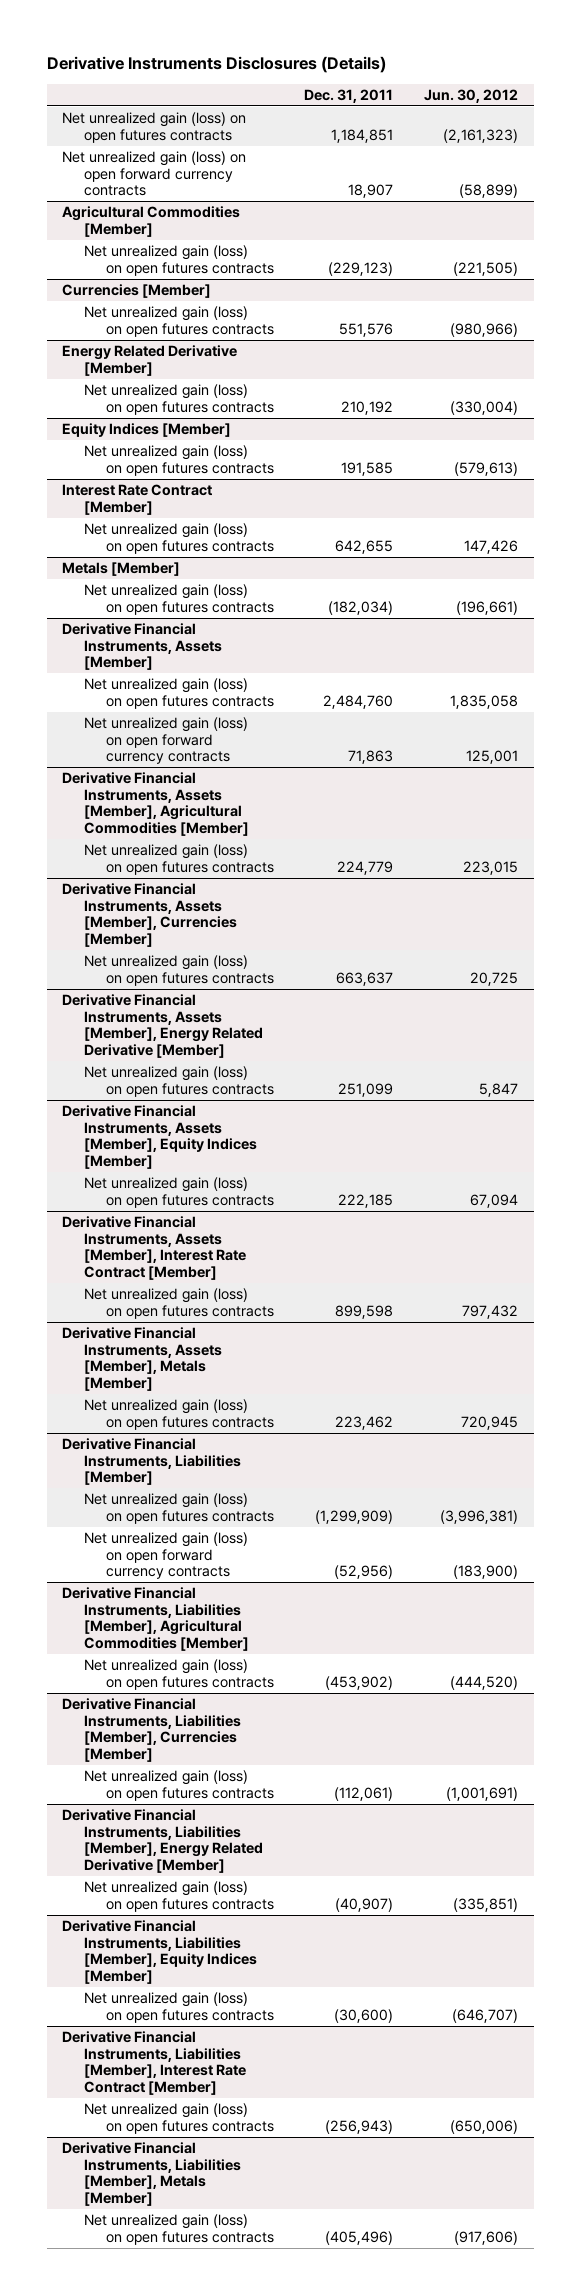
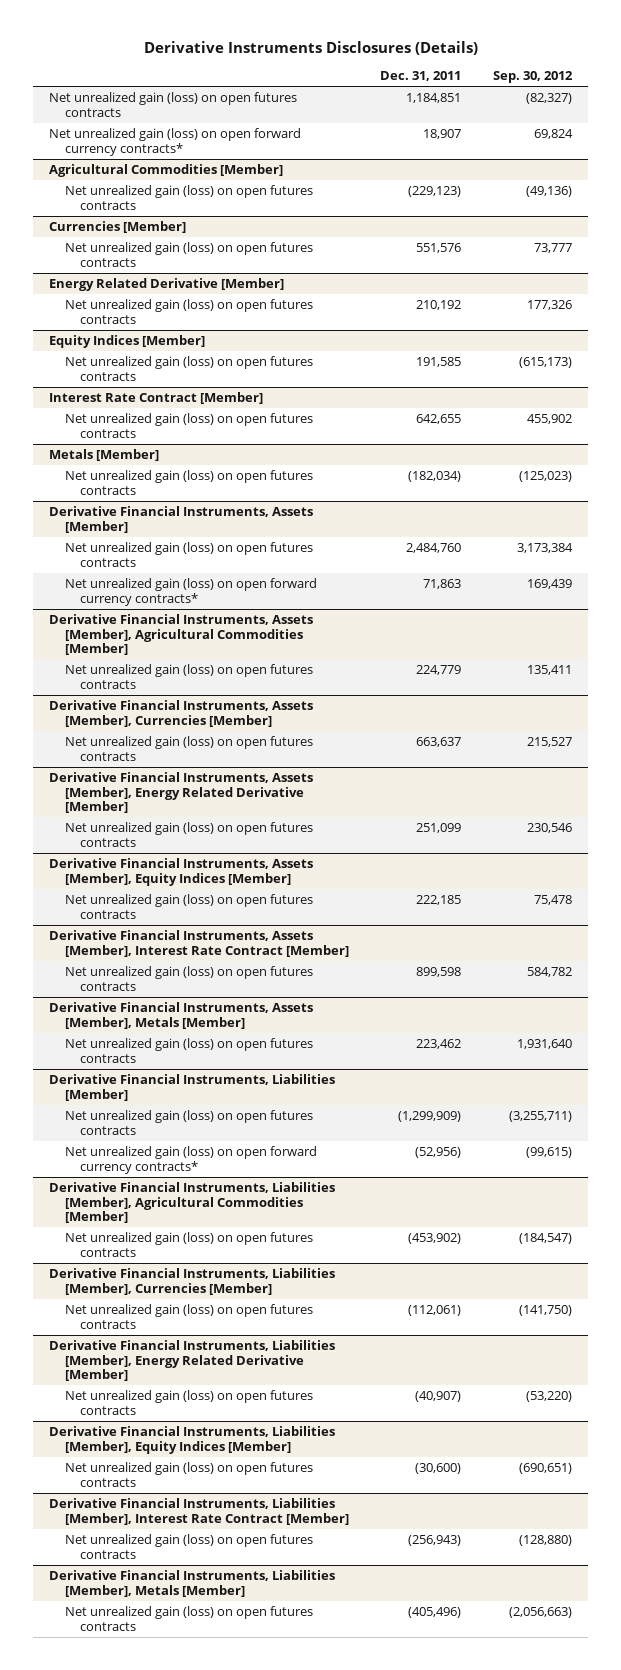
[424,88,519,103] Jun. 30, 2012 -> none
none -> [493,71,574,84] Sep. 30, 2012
[62,151,247,197] Net unrealized gain (loss) on open forward currency contracts -> [49,127,302,156] Net unrealized gain (loss) on open forward currency contracts*
[83,717,248,765] Net unrealized gain (loss) on open forward currency contracts -> [64,577,317,606] Net unrealized gain (loss) on open forward currency contracts*
[83,1532,248,1580] Net unrealized gain (loss) on open forward currency contracts -> [64,1145,317,1174] Net unrealized gain (loss) on open forward currency contracts*

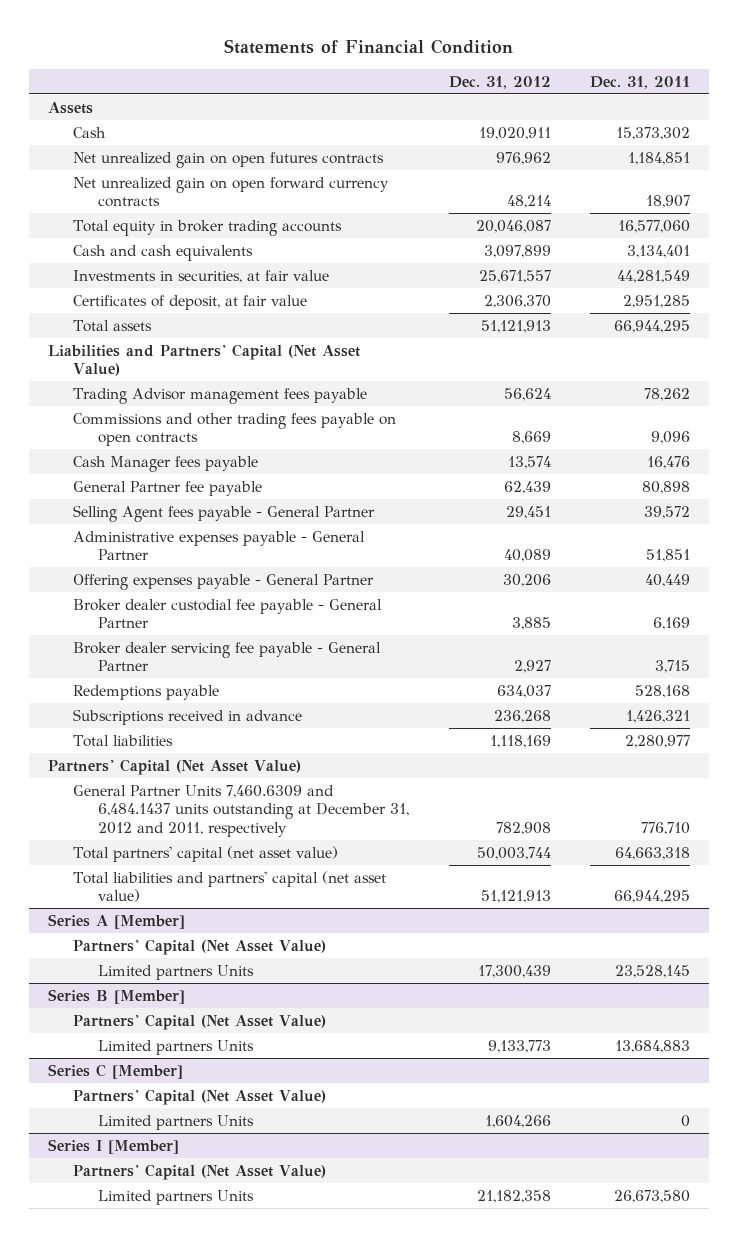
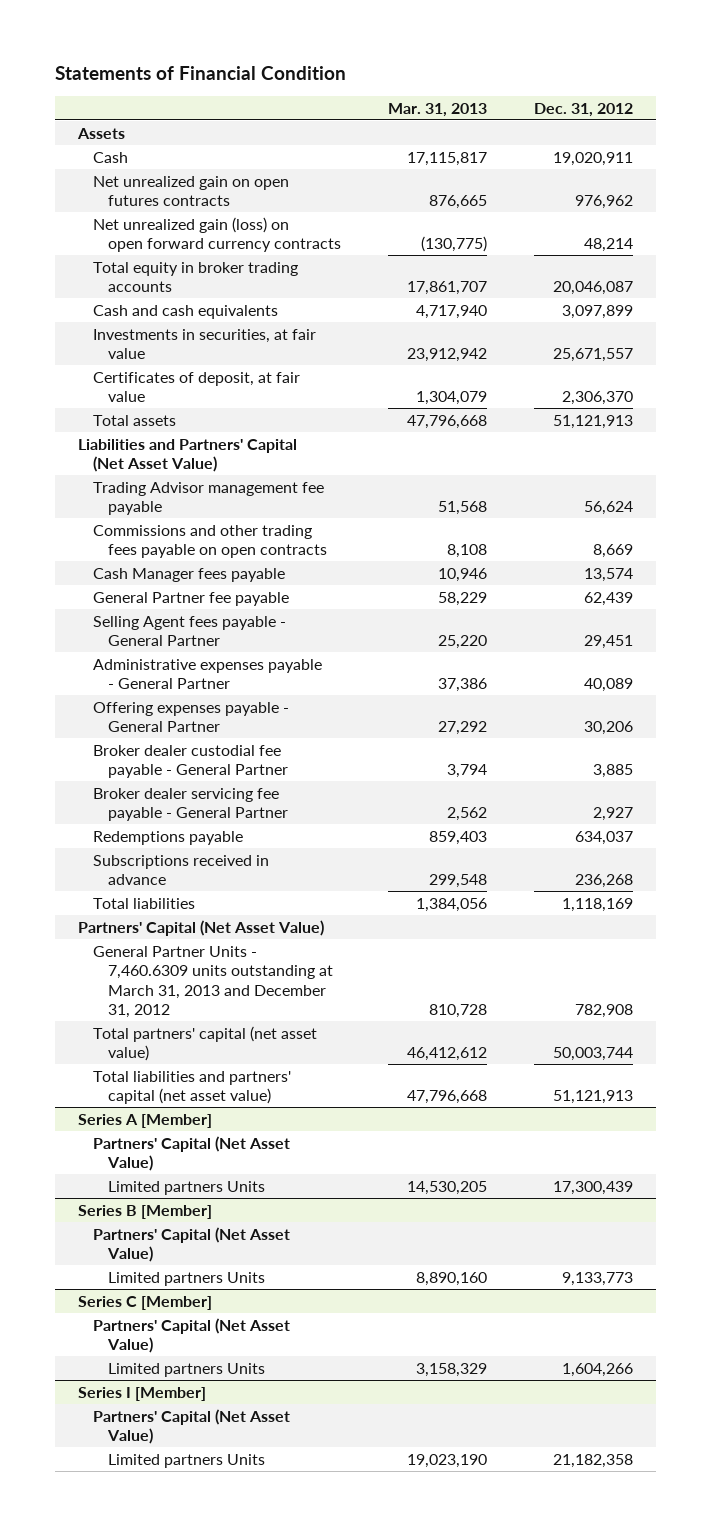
[589,75,690,89] Dec. 31, 2011 -> none
none -> [387,102,487,117] Mar. 31, 2013
[73,176,390,208] Net unrealized gain on open forward currency contracts -> [93,216,342,253] Net unrealized gain (loss) on open forward currency contracts
[73,387,368,404] Trading Advisor management fees payable -> [93,481,325,516] Trading Advisor management fee payable
[73,784,410,838] General Partner Units 7,460.6309 and 6,484.1437 units outstanding at December 31, 2012 and 2011, respectively -> [93,945,334,1019] General Partner Units - 7,460.6309 units outstanding at March 31, 2013 and December 31, 2012

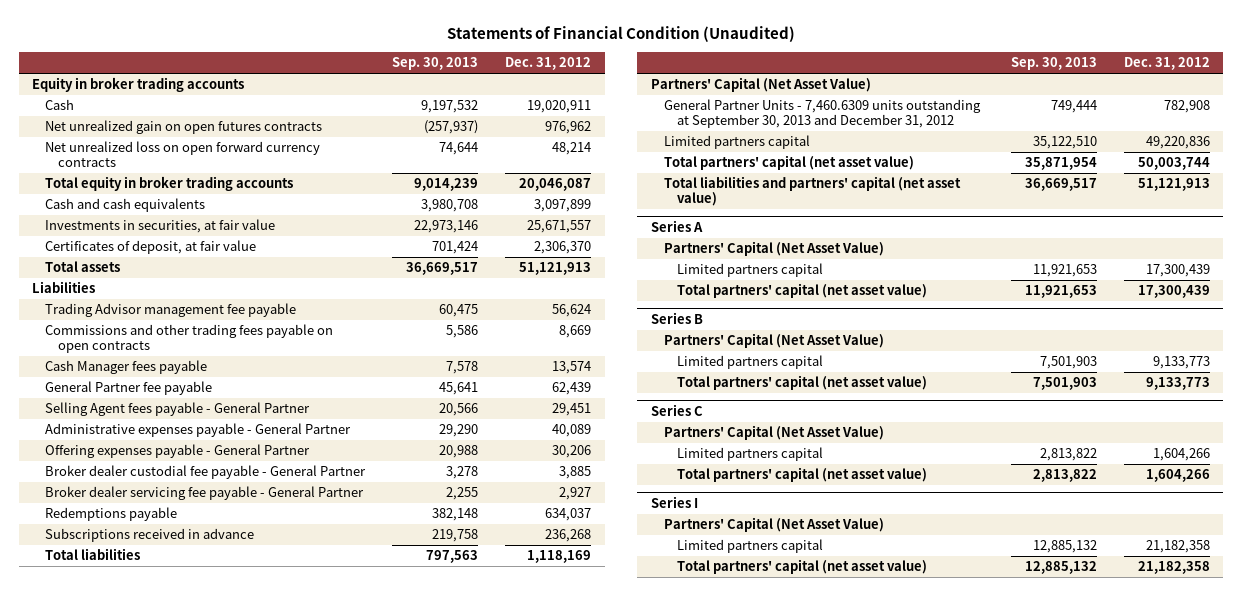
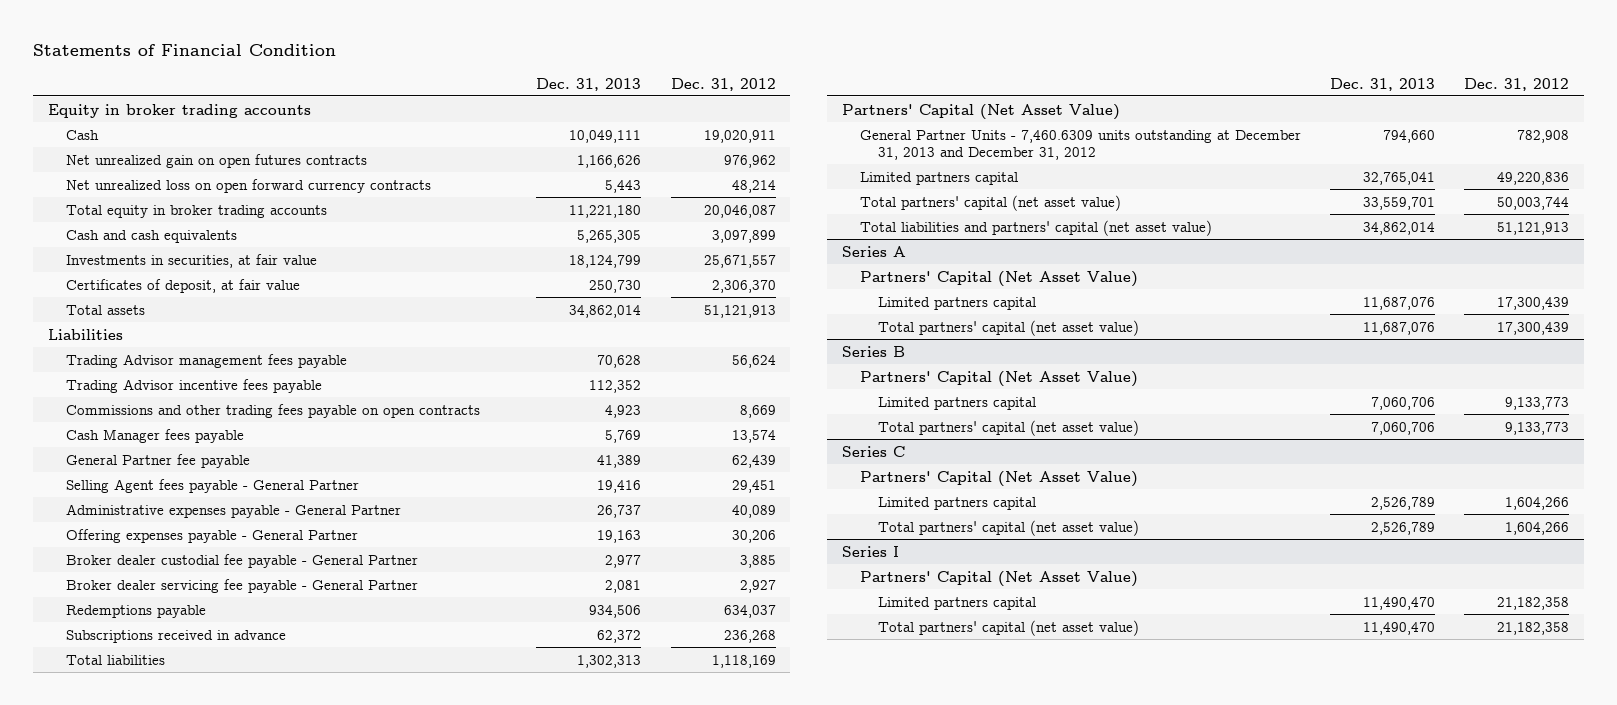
[447,25,796,42] Statements of Financial Condition (Unaudited) -> [33,44,337,57] Statements of Financial Condition
[392,57,479,71] Sep. 30, 2013 -> none
none -> [536,77,642,91] Dec. 31, 2013
[45,303,297,318] Trading Advisor management fee payable -> [66,353,348,368] Trading Advisor management fees payable
none -> [66,378,323,393] Trading Advisor incentive fees payable
[663,99,981,129] General Partner Units - 7,460.6309 units outstanding at September 30, 2013 and December 31, 2012 -> [859,129,1301,161] General Partner Units - 7,460.6309 units outstanding at December 31, 2013 and December 31, 2012

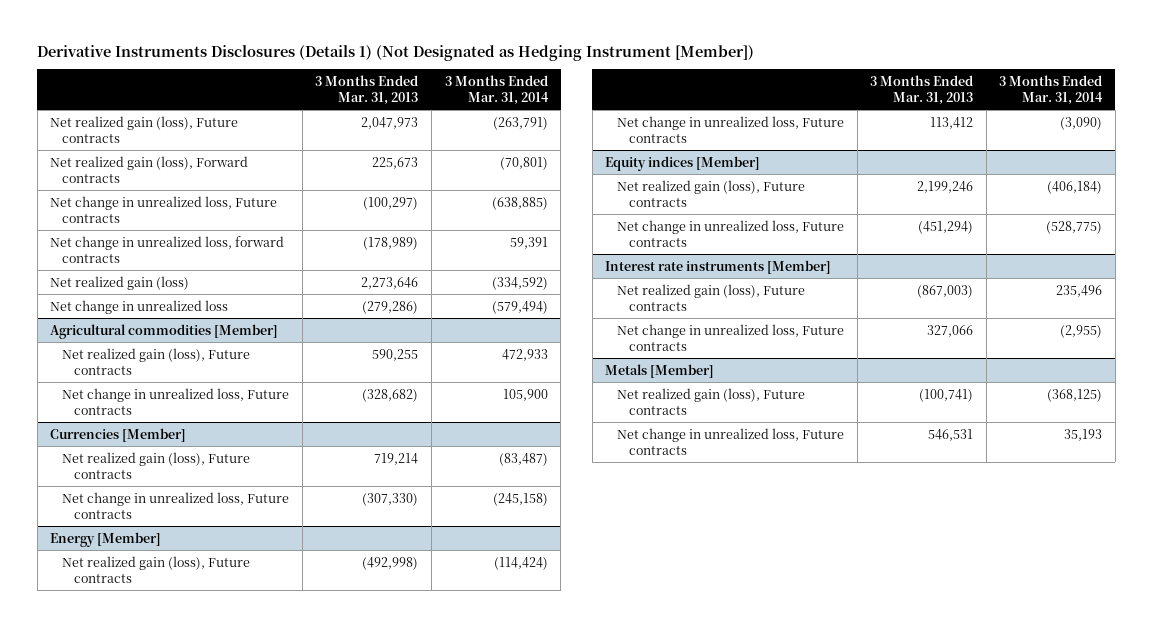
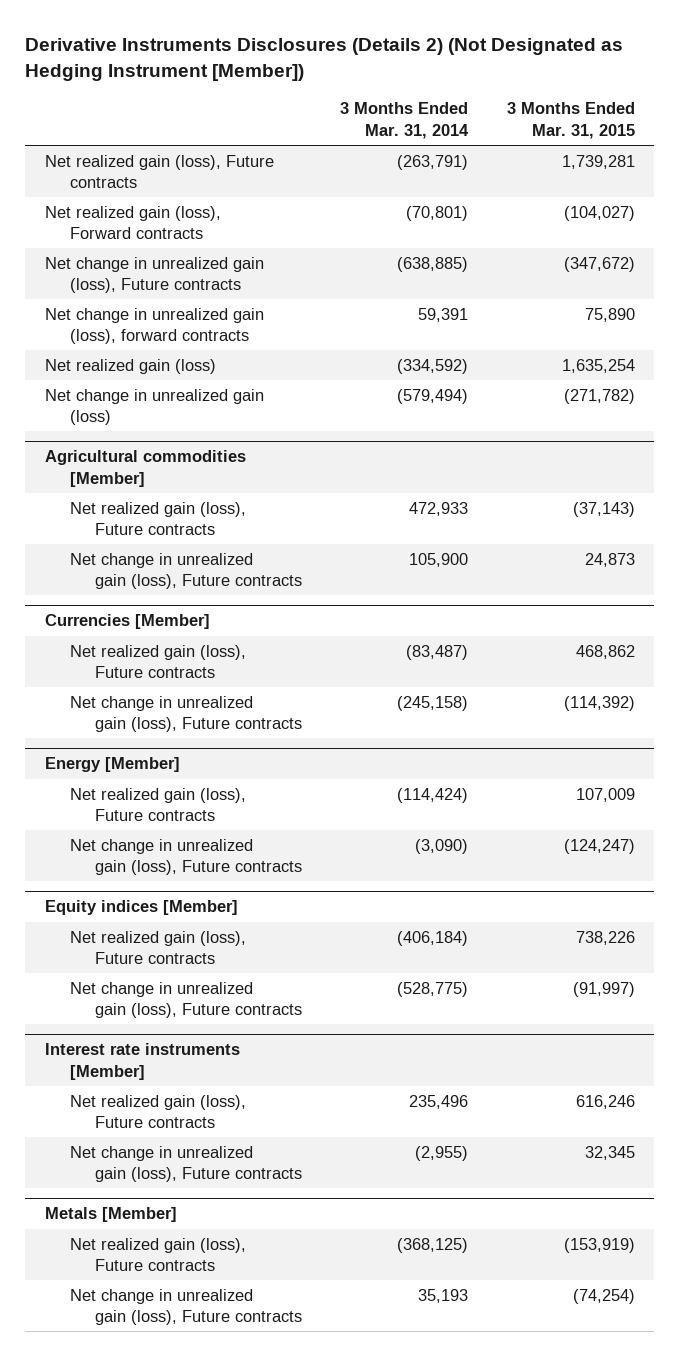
[37,44,755,61] Derivative Instruments Disclosures (Details 1) (Not Designated as Hedging Instrument [Member]) -> [25,38,624,81] Derivative Instruments Disclosures (Details 2) (Not Designated as Hedging Instrument [Member])
[315,75,419,105] 3 Months Ended Mar. 31, 2013 -> none
none -> [506,102,635,139] 3 Months Ended Mar. 31, 2015
[50,195,278,223] Net change in unrealized loss, Future contracts -> [44,256,264,294] Net change in unrealized gain (loss), Future contracts
[50,235,285,263] Net change in unrealized loss, forward contracts -> [44,307,264,345] Net change in unrealized gain (loss), forward contracts
[50,299,229,314] Net change in unrealized loss -> [44,388,264,426] Net change in unrealized gain (loss)
[62,387,290,415] Net change in unrealized loss, Future contracts -> [69,552,302,590] Net change in unrealized gain (loss), Future contracts
[62,491,290,519] Net change in unrealized loss, Future contracts -> [69,695,302,733] Net change in unrealized gain (loss), Future contracts
[617,115,845,143] Net change in unrealized loss, Future contracts -> [69,838,302,876] Net change in unrealized gain (loss), Future contracts
[617,219,845,247] Net change in unrealized loss, Future contracts -> [69,981,302,1019] Net change in unrealized gain (loss), Future contracts
[617,323,845,351] Net change in unrealized loss, Future contracts -> [69,1145,302,1183] Net change in unrealized gain (loss), Future contracts
[617,427,845,455] Net change in unrealized loss, Future contracts -> [69,1288,302,1326] Net change in unrealized gain (loss), Future contracts

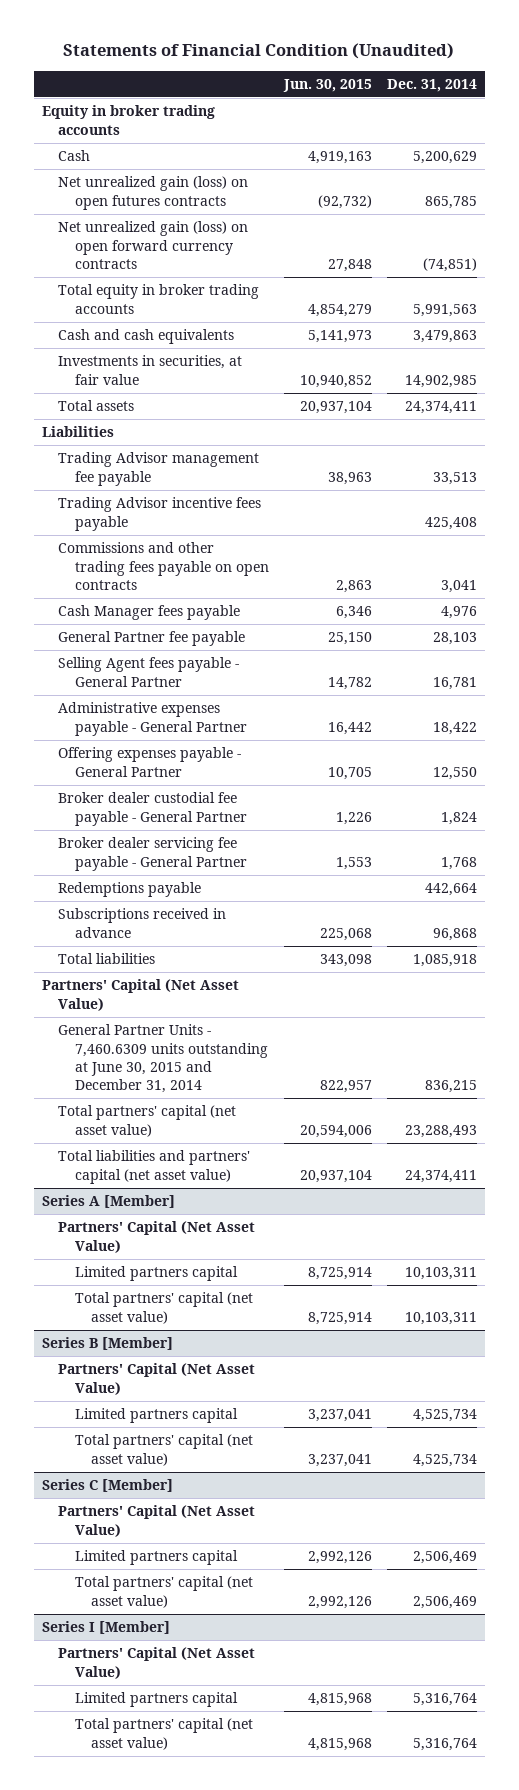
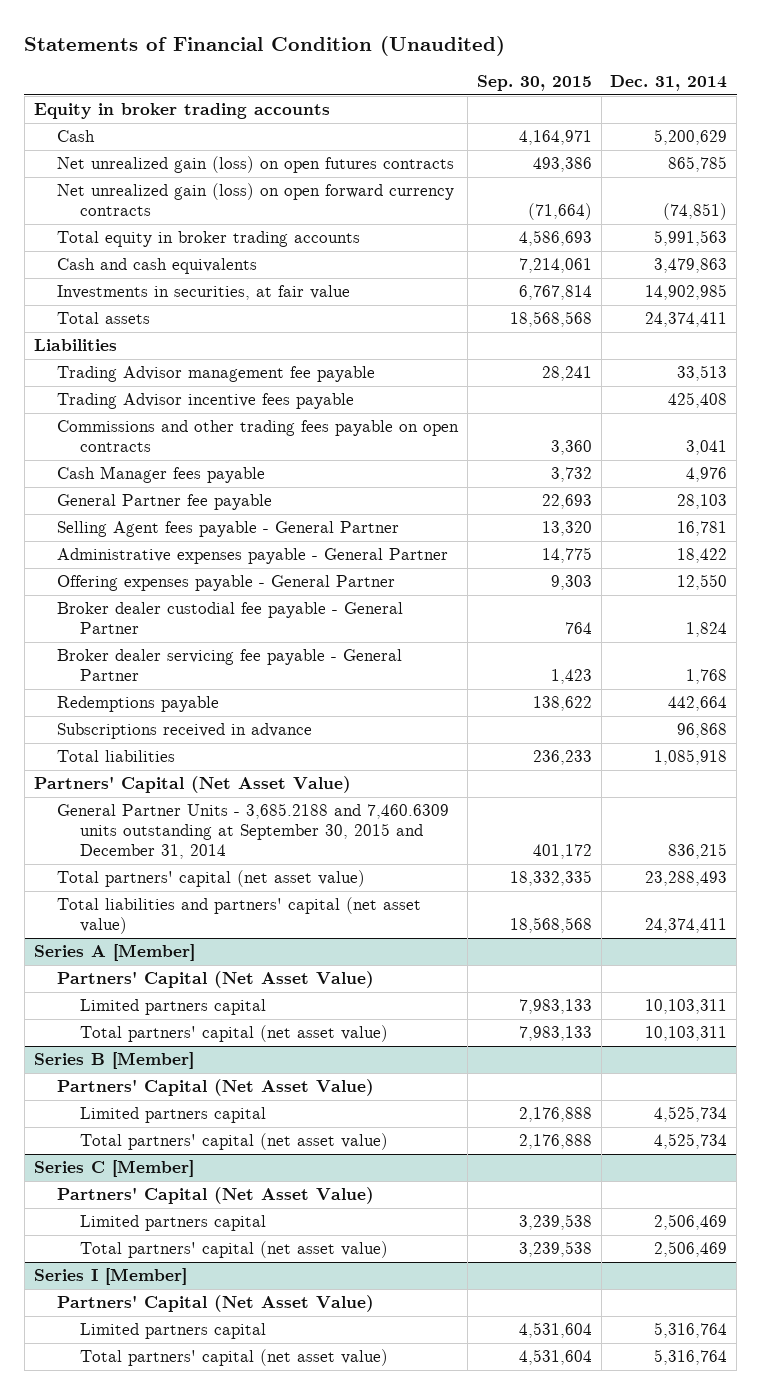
[282,78,372,92] Jun. 30, 2015 -> none
none -> [476,75,592,92] Sep. 30, 2015
[58,1024,268,1094] General Partner Units - 7,460.6309 units outstanding at June 30, 2015 and December 31, 2014 -> [56,803,449,859] General Partner Units - 3,685.2188 and 7,460.6309 units outstanding at September 30, 2015 and December 31, 2014

